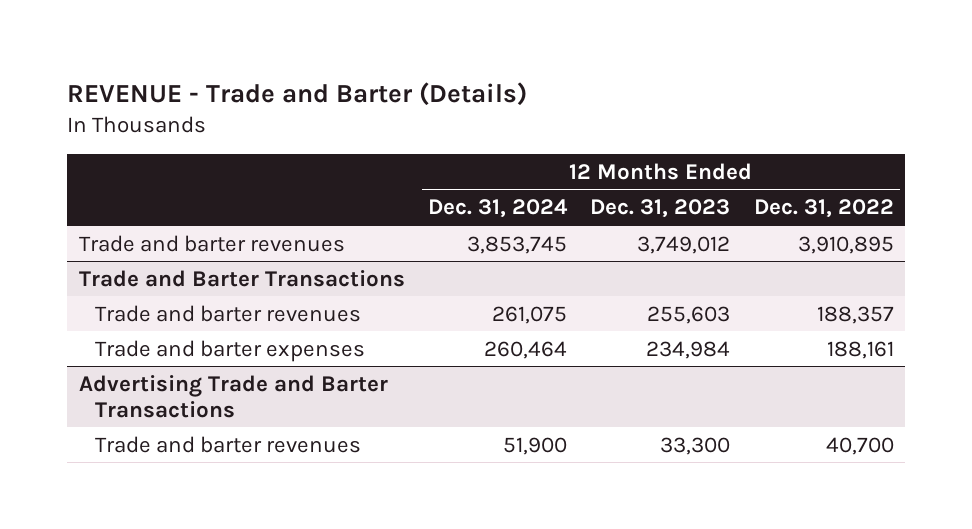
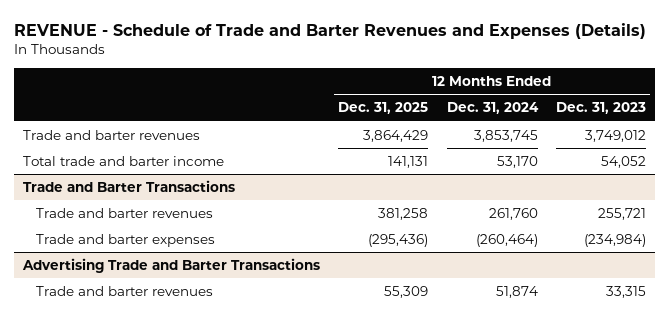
[66,81,527,106] REVENUE - Trade and Barter (Details) -> [14,22,647,39] REVENUE - Schedule of Trade and Barter Revenues and Expenses (Details)
[753,199,894,219] Dec. 31, 2022 -> none
none -> [338,102,429,115] Dec. 31, 2025
none -> [23,155,225,166] Total trade and barter income
[491,305,567,324] 261,075 -> [488,207,538,220] 261,760
[647,305,731,324] 255,603 -> [597,207,646,220] 255,721
[483,340,567,359] 260,464 -> [475,233,538,247] (260,464)
[646,340,731,359] 234,984 -> [583,233,646,247] (234,984)
[502,436,567,455] 51,900 -> [495,285,538,298] 51,874
[660,436,731,455] 33,300 -> [605,285,646,298] 33,315

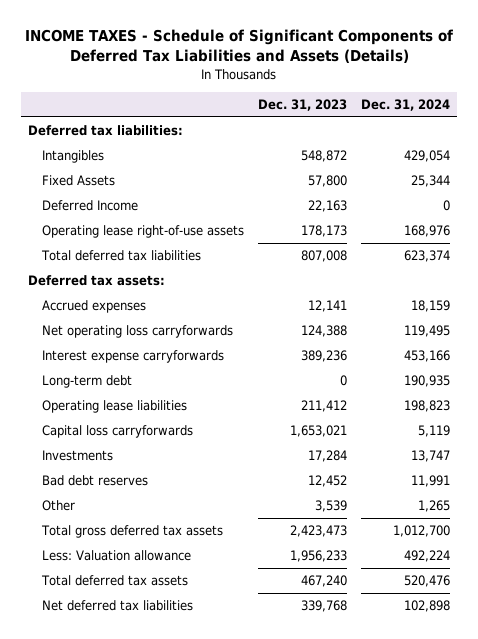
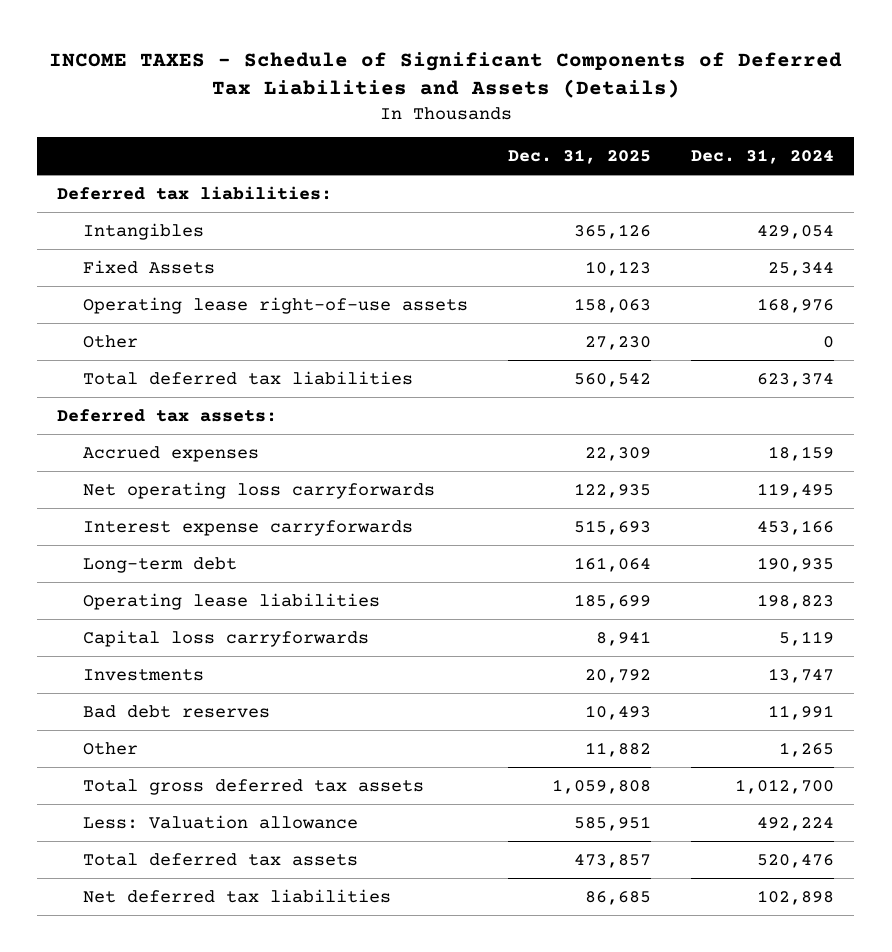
[257,98,347,111] Dec. 31, 2023 -> none
none -> [508,149,652,165] Dec. 31, 2025
[41,200,138,212] Deferred Income -> none
none -> [82,334,138,348] Other

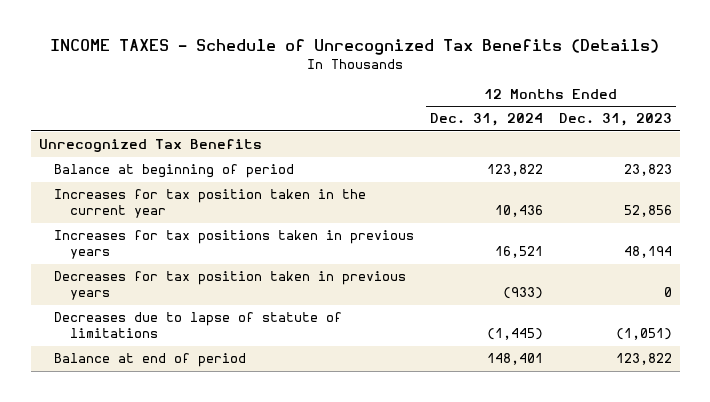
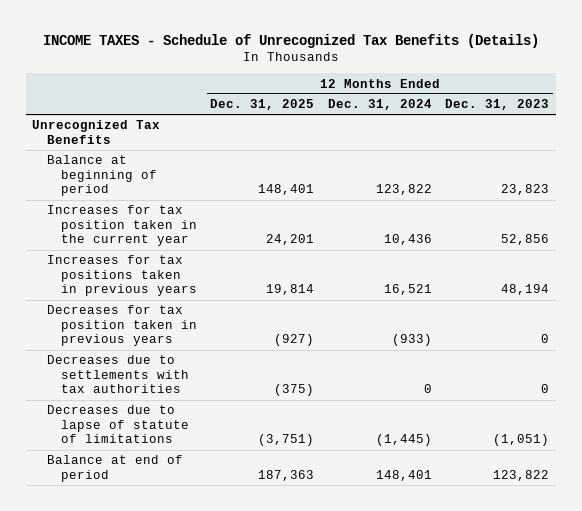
none -> [210,99,315,111] Dec. 31, 2025
none -> [46,355,189,394] Decreases due to settlements with tax authorities

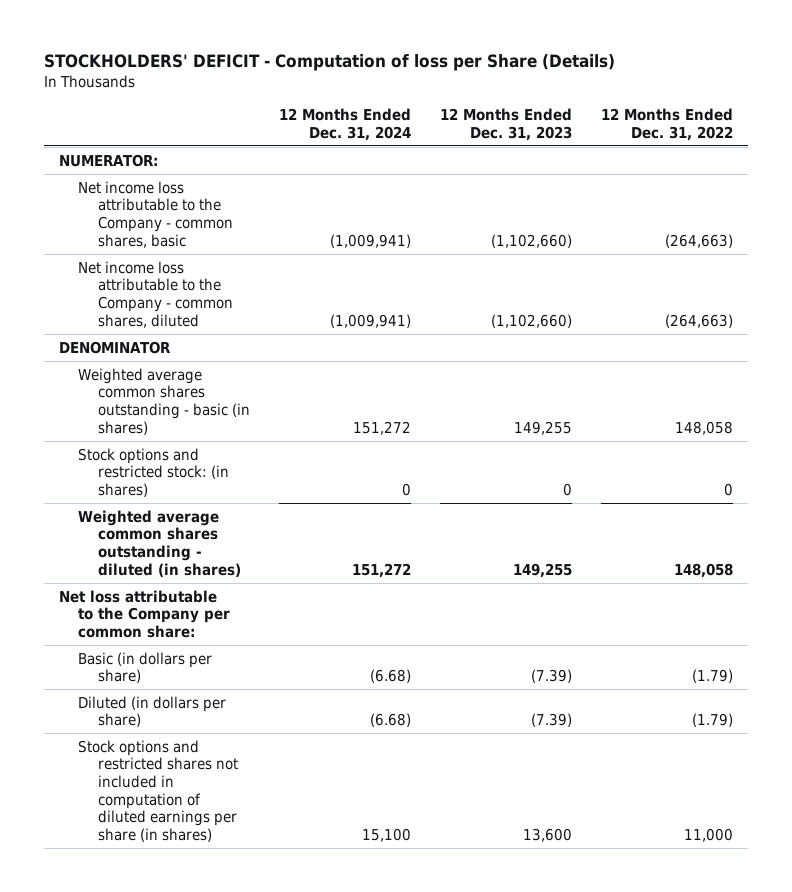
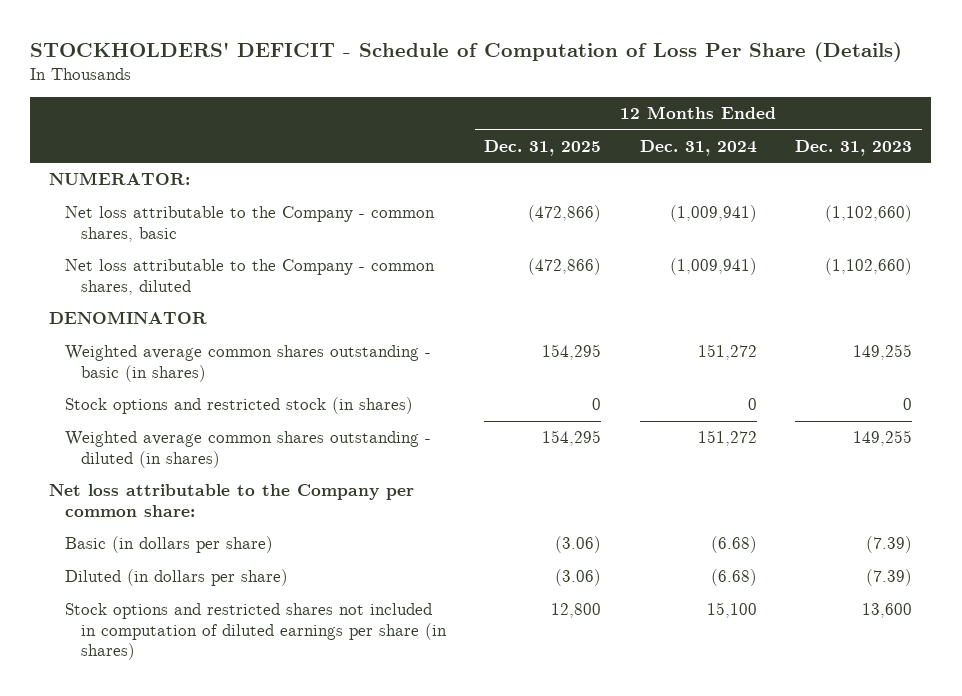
[44,54,616,72] STOCKHOLDERS' DEFICIT - Computation of loss per Share (Details) -> [30,41,903,62] STOCKHOLDERS' DEFICIT - Schedule of Computation of Loss Per Share (Details)
[601,108,734,141] 12 Months Ended Dec. 31, 2022 -> none
none -> [484,139,602,156] Dec. 31, 2025
[78,180,233,248] Net income loss attributable to the Company - common shares, basic -> [65,206,436,242] Net loss attributable to the Company - common shares, basic
[78,260,233,328] Net income loss attributable to the Company - common shares, diluted -> [65,259,436,295] Net loss attributable to the Company - common shares, diluted
[78,447,229,497] Stock options and restricted stock: (in shares) -> [65,397,414,415] Stock options and restricted stock (in shares)

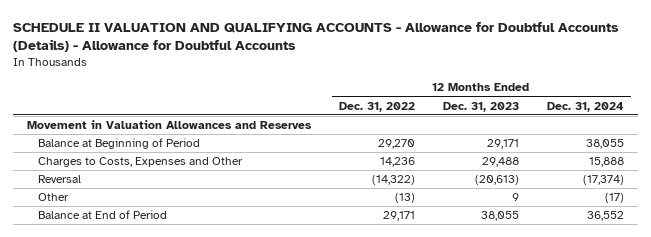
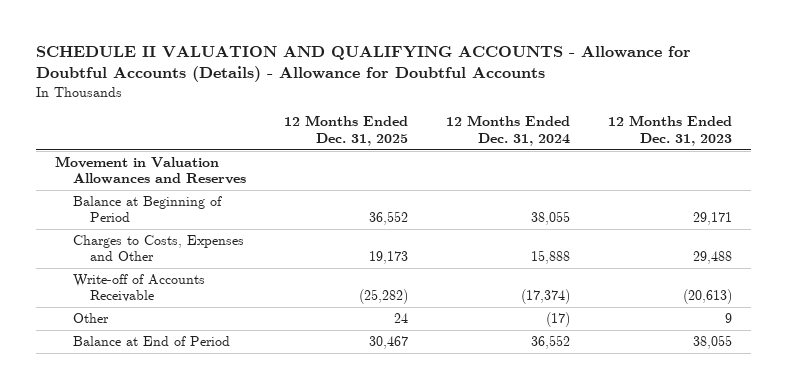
[339,101,416,112] Dec. 31, 2022 -> none
none -> [283,115,408,146] 12 Months Ended Dec. 31, 2025
[37,175,81,184] Reversal -> [72,274,205,303] Write-off of Accounts Receivable

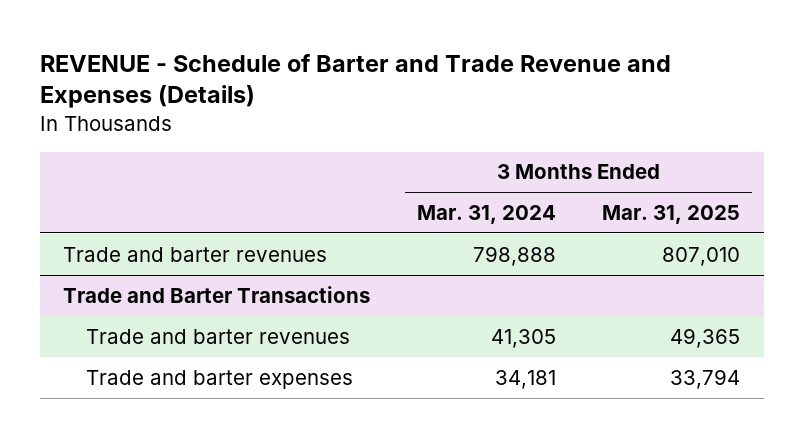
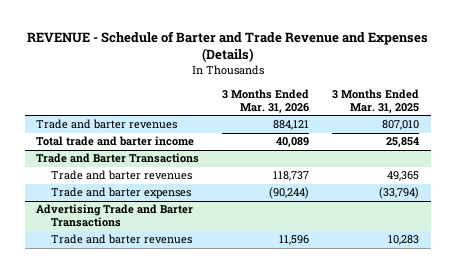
[416,204,556,224] Mar. 31, 2024 -> none
none -> [222,88,310,113] 3 Months Ended Mar. 31, 2026
none -> [36,136,195,147] Total trade and barter income
[670,368,741,389] 33,794 -> [379,187,420,200] (33,794)
none -> [36,204,194,228] Advertising Trade and Barter Transactions
none -> [51,234,193,245] Trade and barter revenues

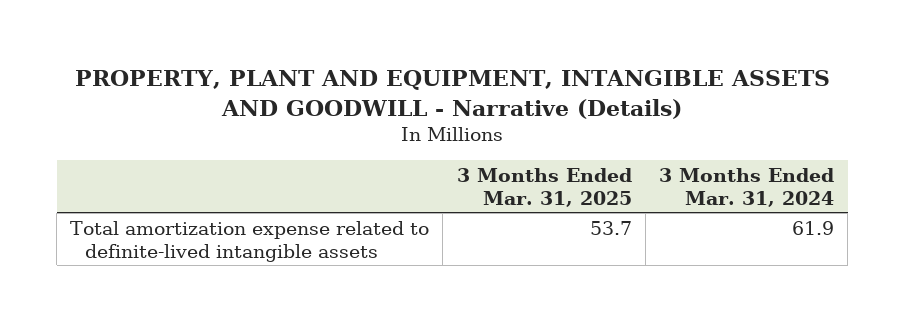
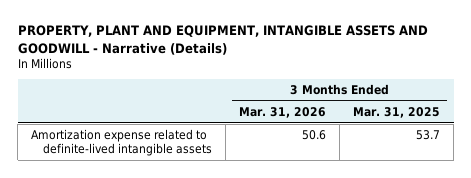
[659,167,835,207] 3 Months Ended Mar. 31, 2024 -> none
none -> [239,106,327,118] Mar. 31, 2026
[70,220,430,262] Total amortization expense related to definite-lived intangible assets -> [31,128,212,156] Amortization expense related to definite-lived intangible assets

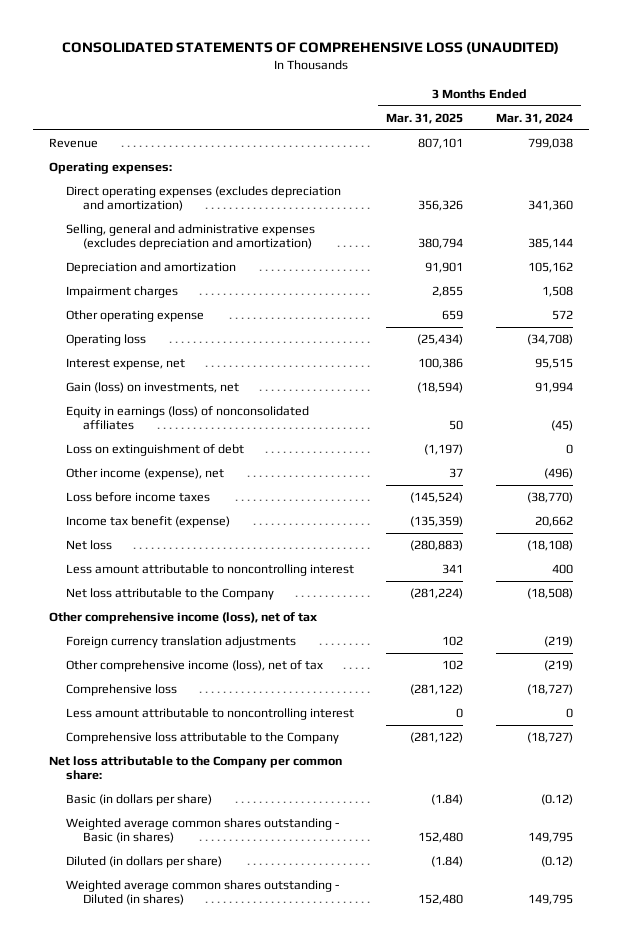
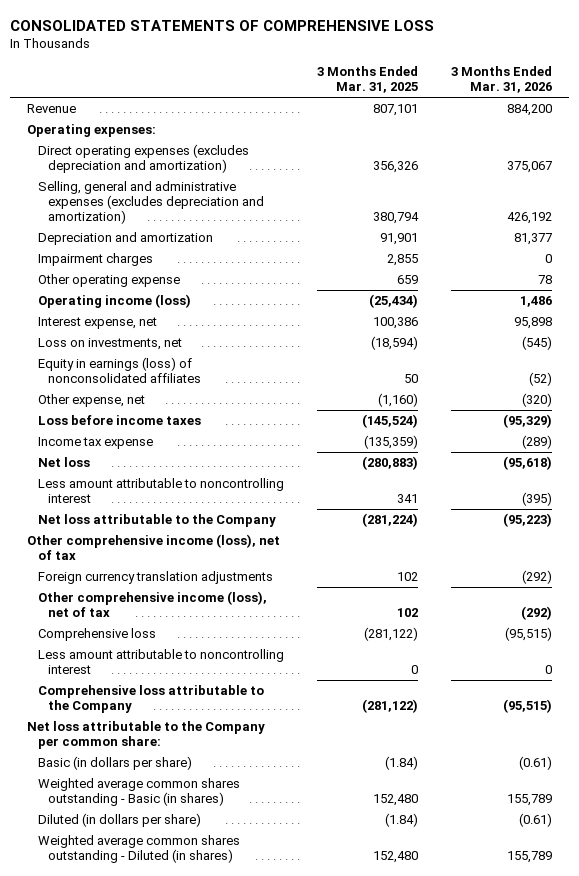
[61,42,559,55] CONSOLIDATED STATEMENTS OF COMPREHENSIVE LOSS (UNAUDITED) -> [10,19,435,31] CONSOLIDATED STATEMENTS OF COMPREHENSIVE LOSS
[495,112,573,124] Mar. 31, 2024 -> none
none -> [451,65,553,94] 3 Months Ended Mar. 31, 2026
[66,333,147,346] Operating loss -> [37,294,191,309] Operating income (loss)
[66,381,240,393] Gain (loss) on investments, net -> [37,338,182,351] Loss on investments, net
[66,443,245,456] Loss on extinguishment of debt -> none
[66,467,225,480] Other income (expense), net -> [37,394,145,408] Other expense, net
[449,467,464,478] 37 -> [378,393,419,408] (1,160)
[66,515,231,528] Income tax benefit (expense) -> [37,437,153,450] Income tax expense

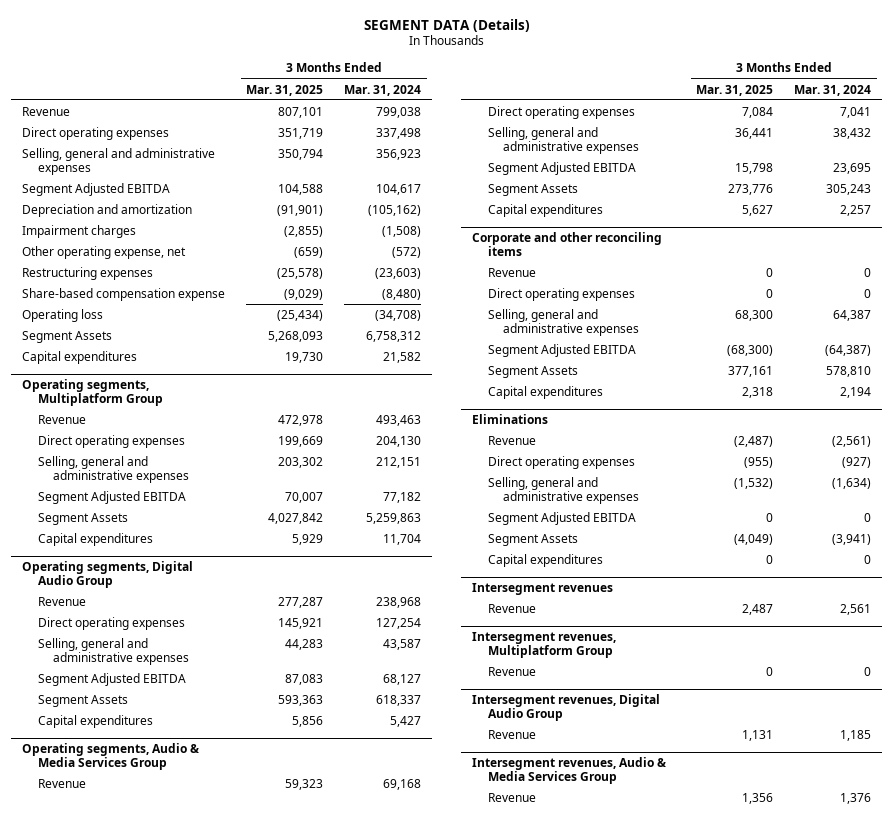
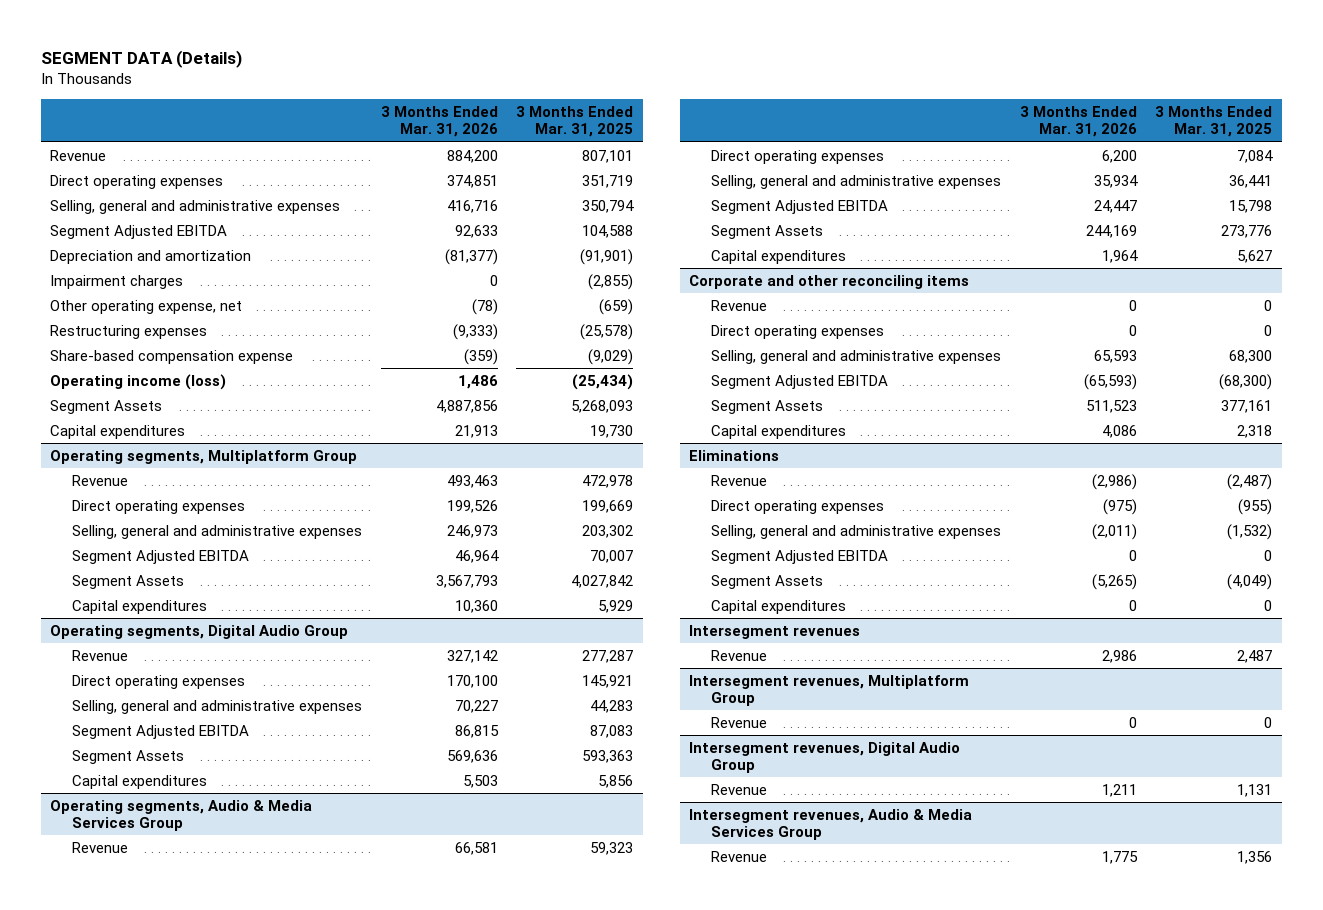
[344,84,422,96] Mar. 31, 2024 -> none
none -> [380,106,498,138] 3 Months Ended Mar. 31, 2026
[21,308,103,322] Operating loss -> [50,373,227,390] Operating income (loss)

